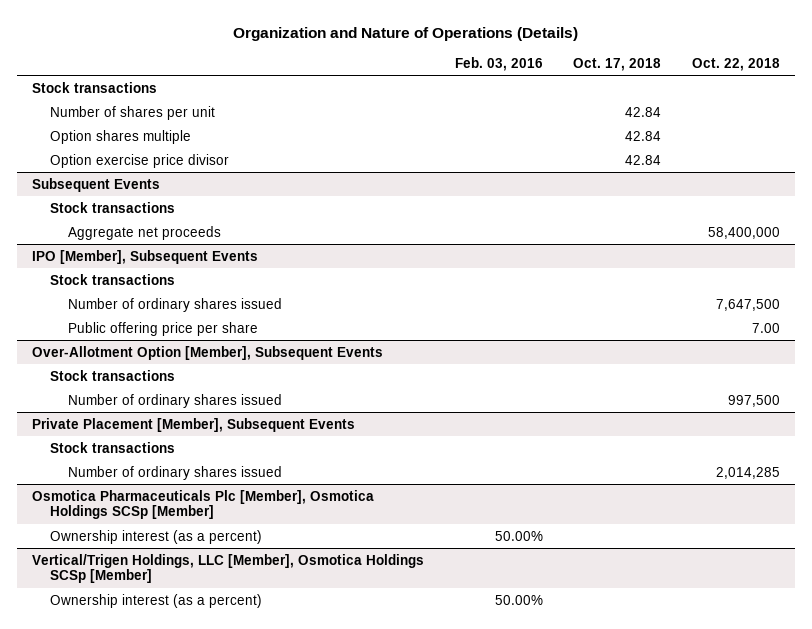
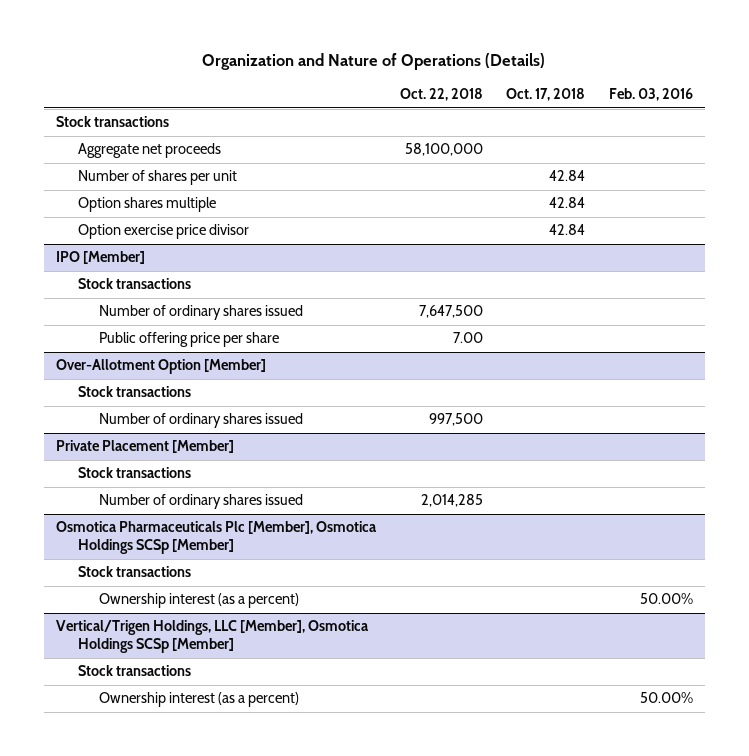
none -> [77,143,221,159] Aggregate net proceeds
[31,177,160,192] Subsequent Events -> none
[49,201,175,213] Stock transactions -> none
[67,225,221,240] Aggregate net proceeds -> none
[31,249,258,264] IPO [Member], Subsequent Events -> [56,251,146,265] IPO [Member]
[31,345,383,360] Over-Allotment Option [Member], Subsequent Events -> [56,359,267,375] Over-Allotment Option [Member]
[31,417,355,432] Private Placement [Member], Subsequent Events -> [56,440,235,454] Private Placement [Member]
none -> [77,566,191,578] Stock transactions
none -> [77,665,191,677] Stock transactions

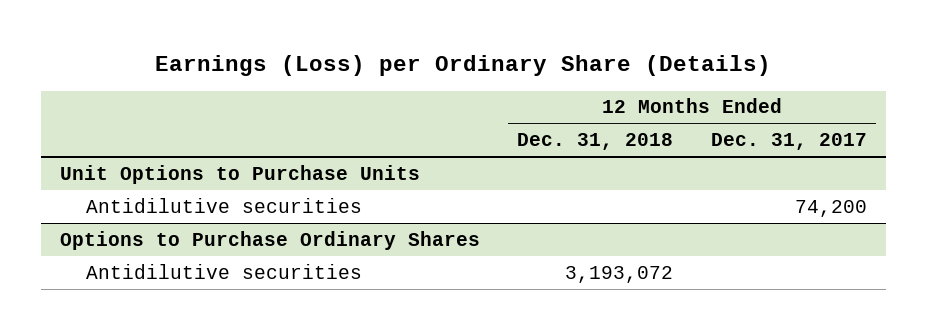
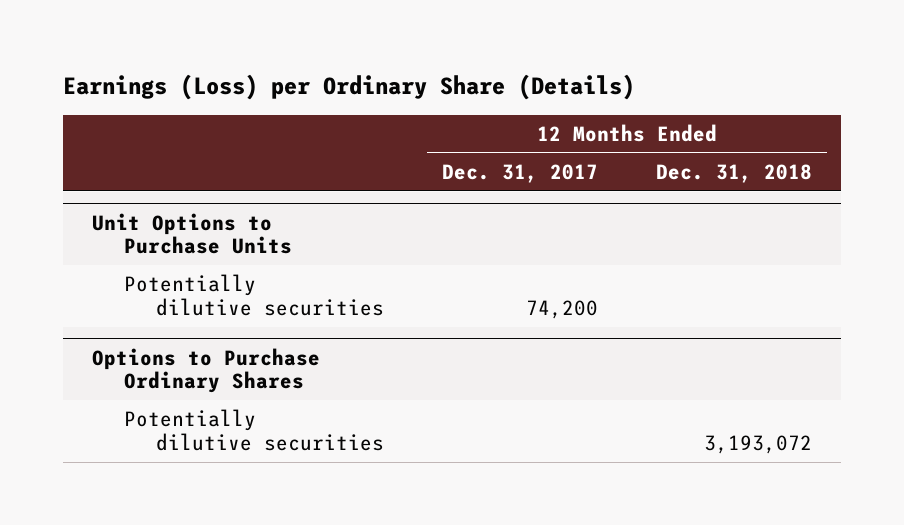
[85,197,362,213] Antidilutive securities -> [123,274,384,316] Potentially dilutive securities
[85,263,362,279] Antidilutive securities -> [123,409,384,451] Potentially dilutive securities

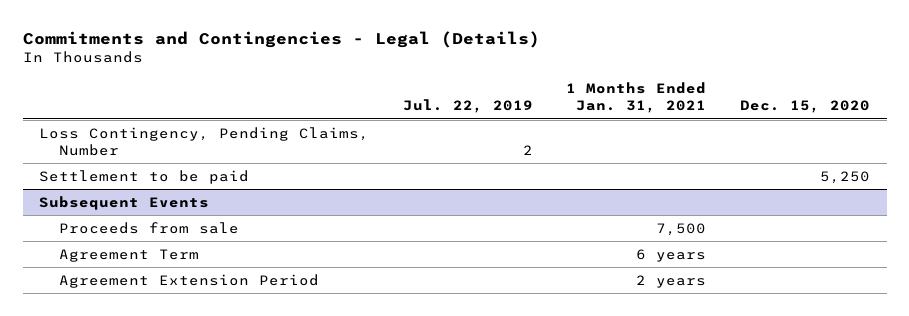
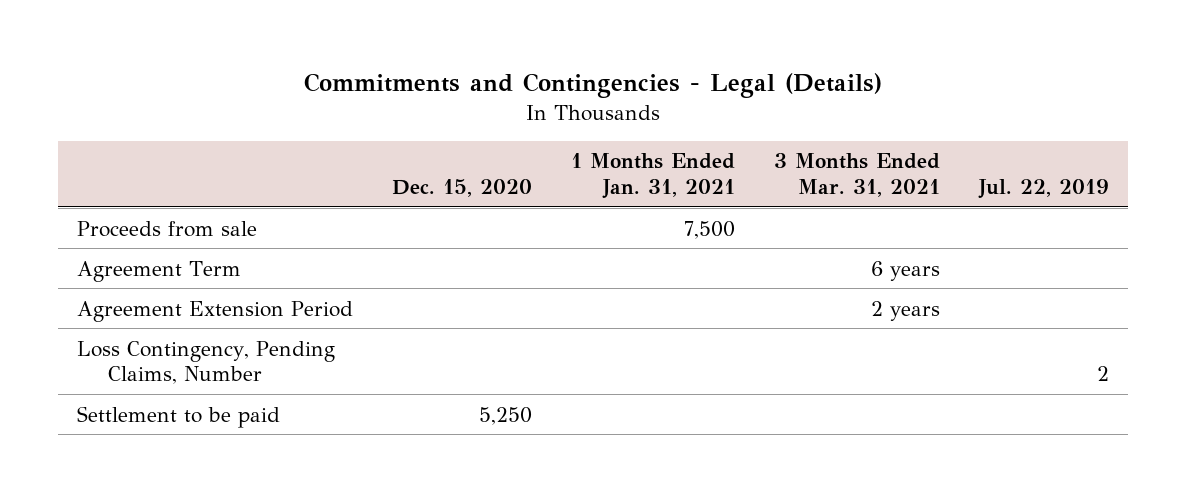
none -> [773,153,940,197] 3 Months Ended Mar. 31, 2021
none -> [77,220,258,237] Proceeds from sale
none -> [77,260,242,282] Agreement Term
none -> [77,300,354,322] Agreement Extension Period
[39,195,210,210] Subsequent Events -> none
[58,221,239,234] Proceeds from sale -> none
[58,248,199,262] Agreement Term -> none
[58,273,319,288] Agreement Extension Period -> none

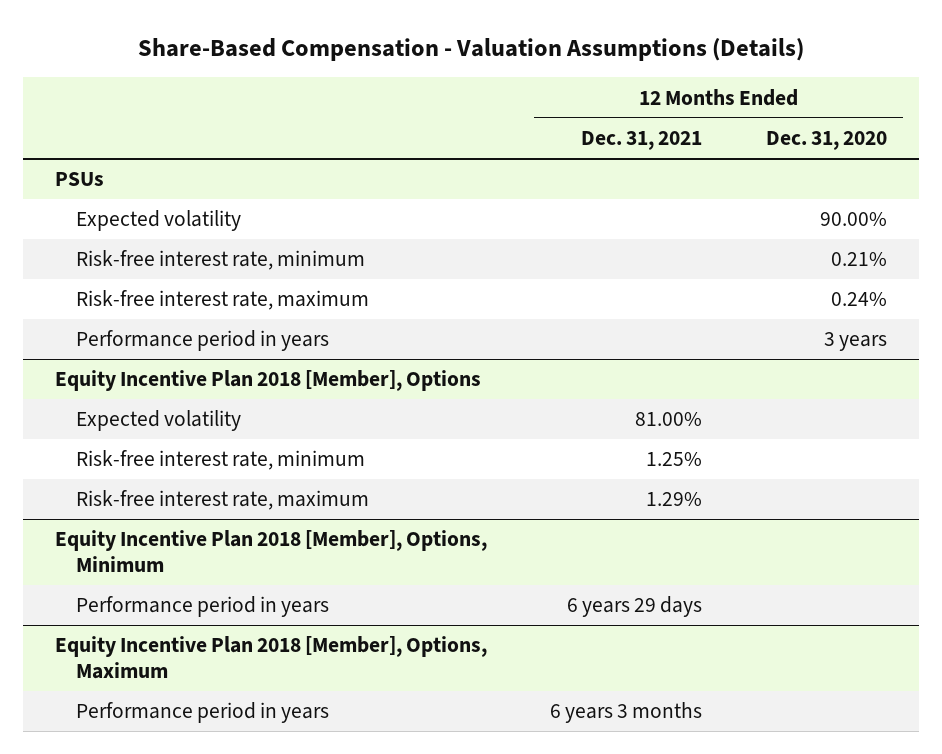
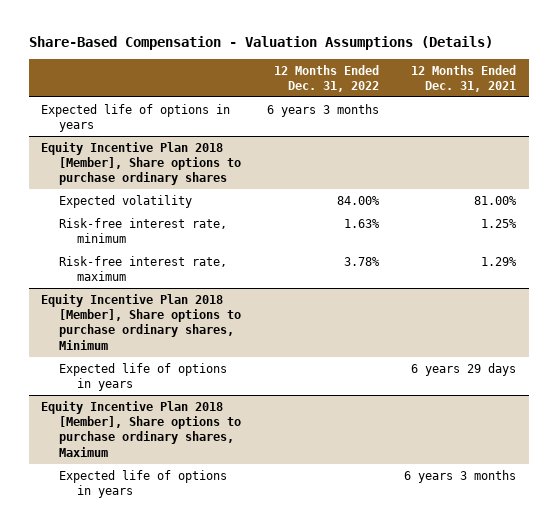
[765,131,887,151] Dec. 31, 2020 -> none
none -> [273,64,379,93] 12 Months Ended Dec. 31, 2022
[54,172,104,187] PSUs -> none
[75,210,241,232] Expected volatility -> none
[75,250,365,271] Risk-free interest rate, minimum -> none
[75,290,369,311] Risk-free interest rate, maximum -> none
[75,330,329,352] Performance period in years -> none
none -> [41,103,231,132] Expected life of options in years
[54,370,481,392] Equity Incentive Plan 2018 [Member], Options -> [41,141,242,186] Equity Incentive Plan 2018 [Member], Share options to purchase ordinary shares
[54,530,487,572] Equity Incentive Plan 2018 [Member], Options, Minimum -> [41,293,242,350] Equity Incentive Plan 2018 [Member], Share options to purchase ordinary shares, Minimum
[75,596,329,618] Performance period in years -> [59,362,228,391] Expected life of options in years
[54,636,487,679] Equity Incentive Plan 2018 [Member], Options, Maximum -> [41,400,242,457] Equity Incentive Plan 2018 [Member], Share options to purchase ordinary shares, Maximum
[75,702,329,724] Performance period in years -> [59,469,228,498] Expected life of options in years

